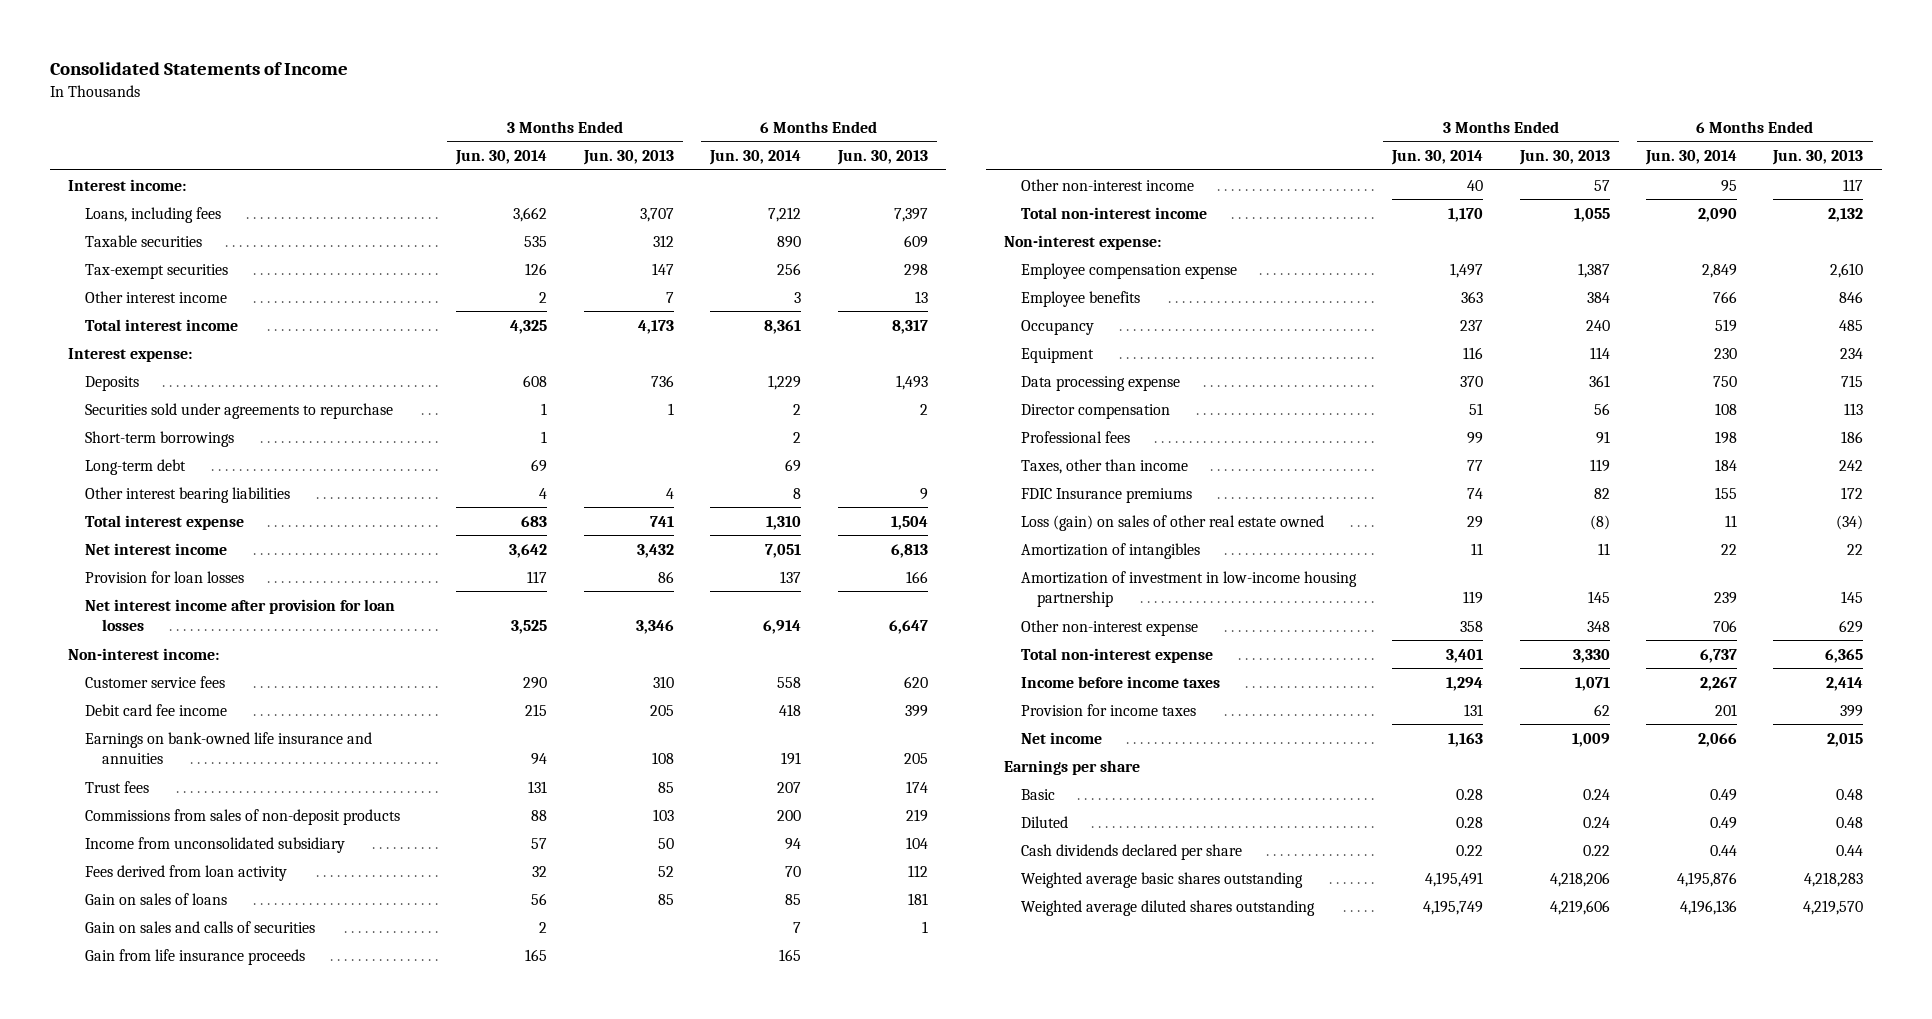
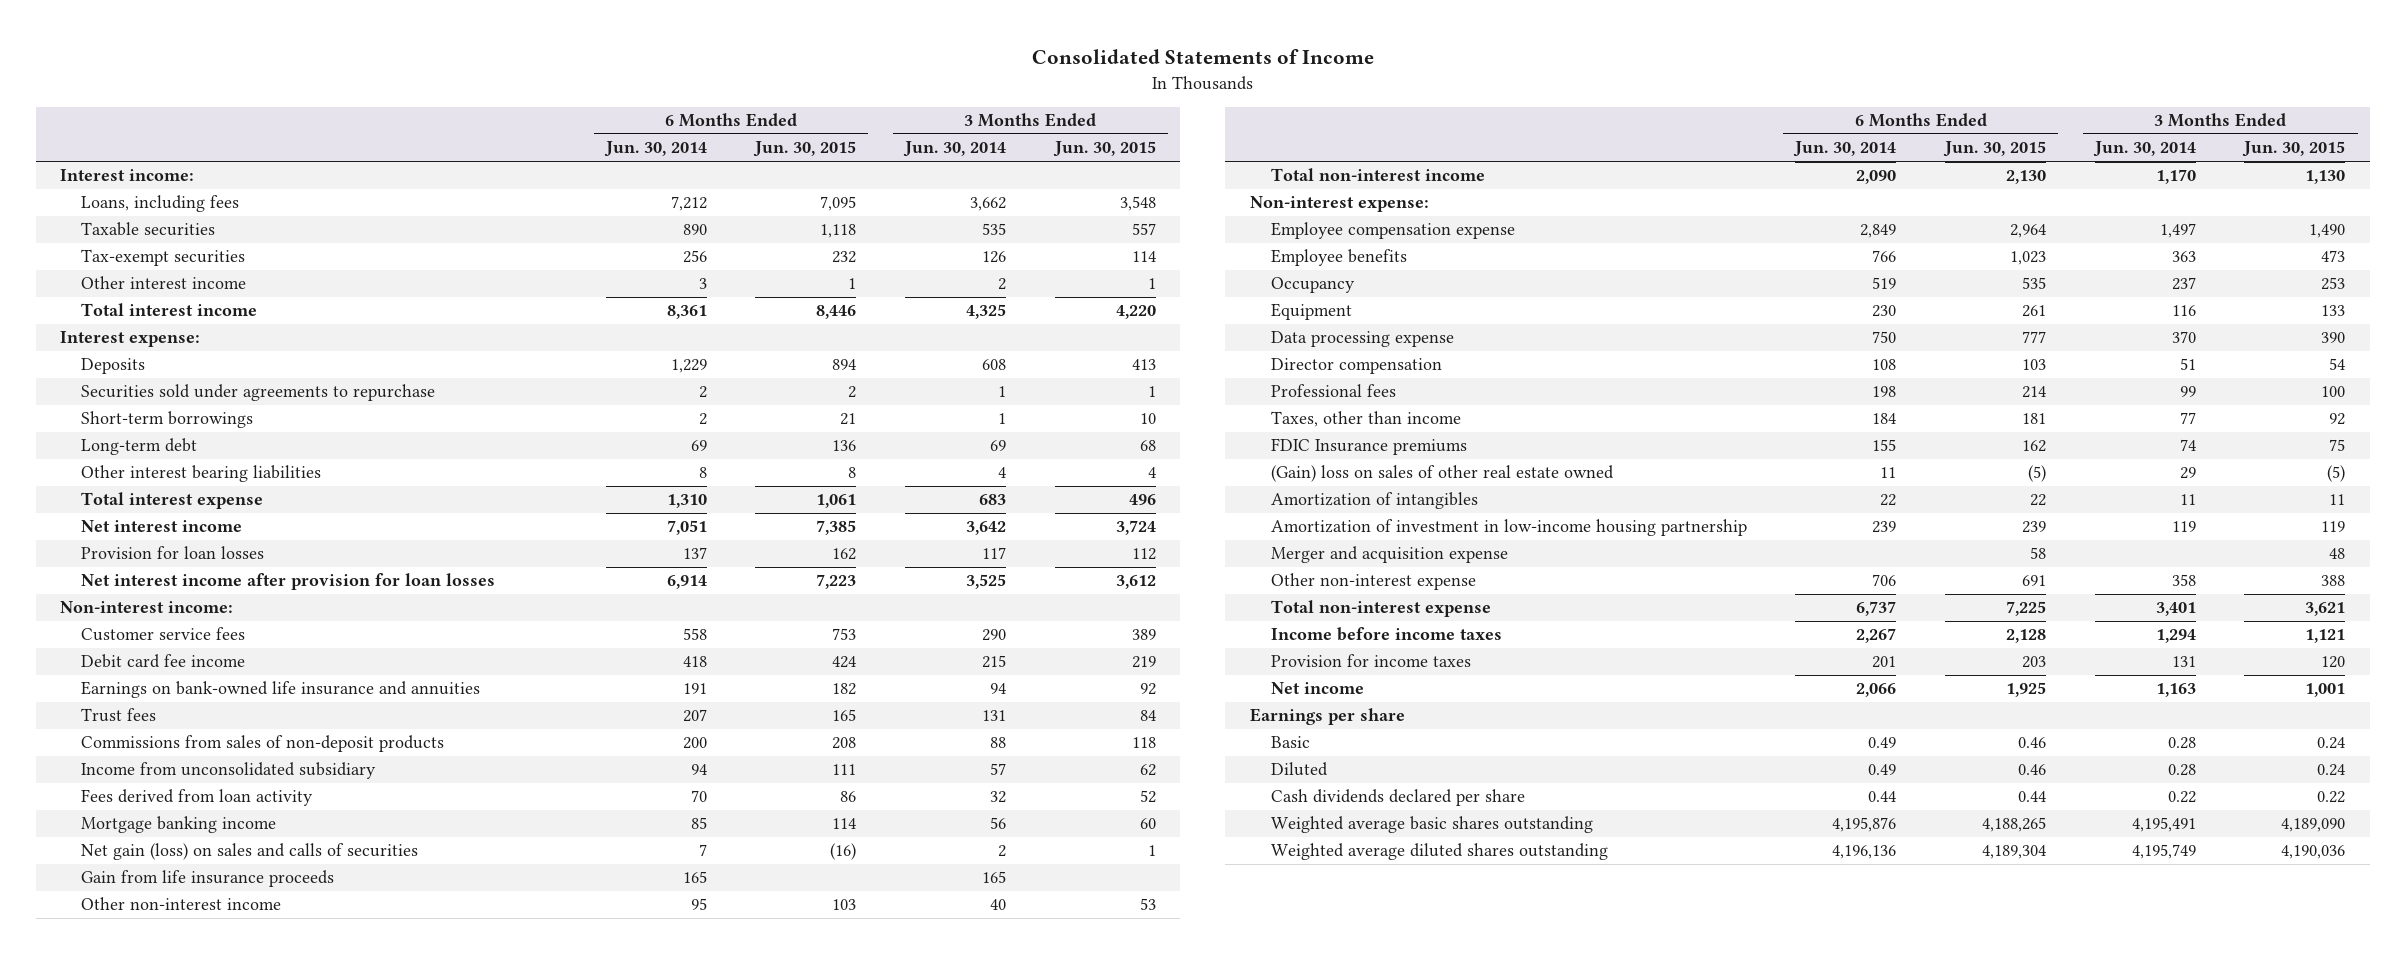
[582,150,674,166] Jun. 30, 2013 -> none
[836,150,928,166] Jun. 30, 2013 -> none
none -> [753,141,857,158] Jun. 30, 2015
none -> [1052,141,1156,158] Jun. 30, 2015
[85,892,228,905] Gain on sales of loans -> [81,816,277,834] Mortgage banking income
[85,920,316,933] Gain on sales and calls of securities -> [81,843,419,861] Net gain (loss) on sales and calls of securities
[1020,514,1324,531] Loss (gain) on sales of other real estate owned -> [1270,465,1614,483] (Gain) loss on sales of other real estate owned
none -> [1270,546,1508,564] Merger and acquisition expense

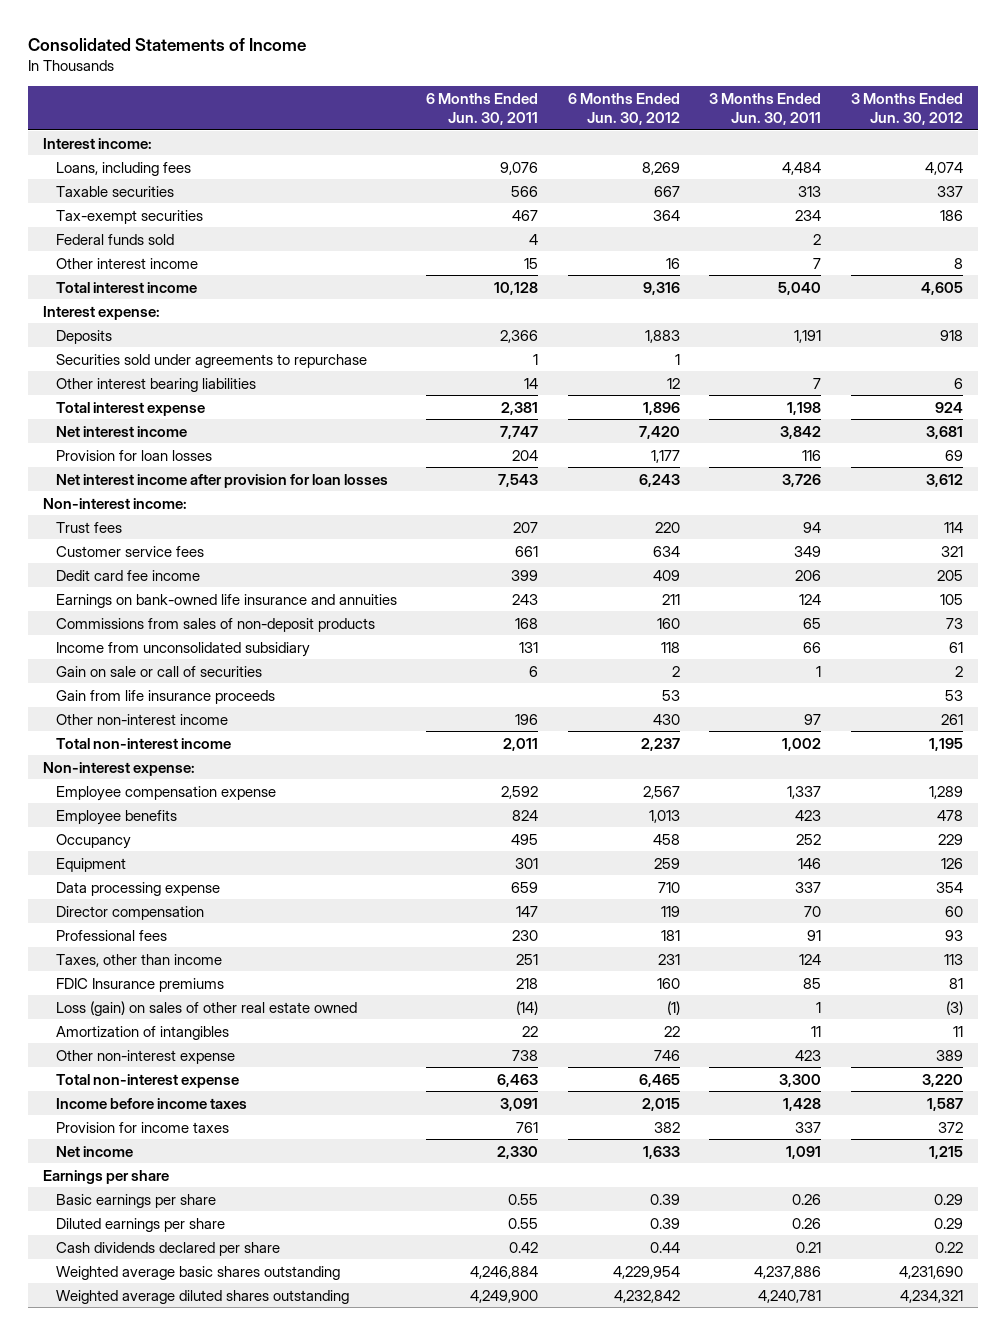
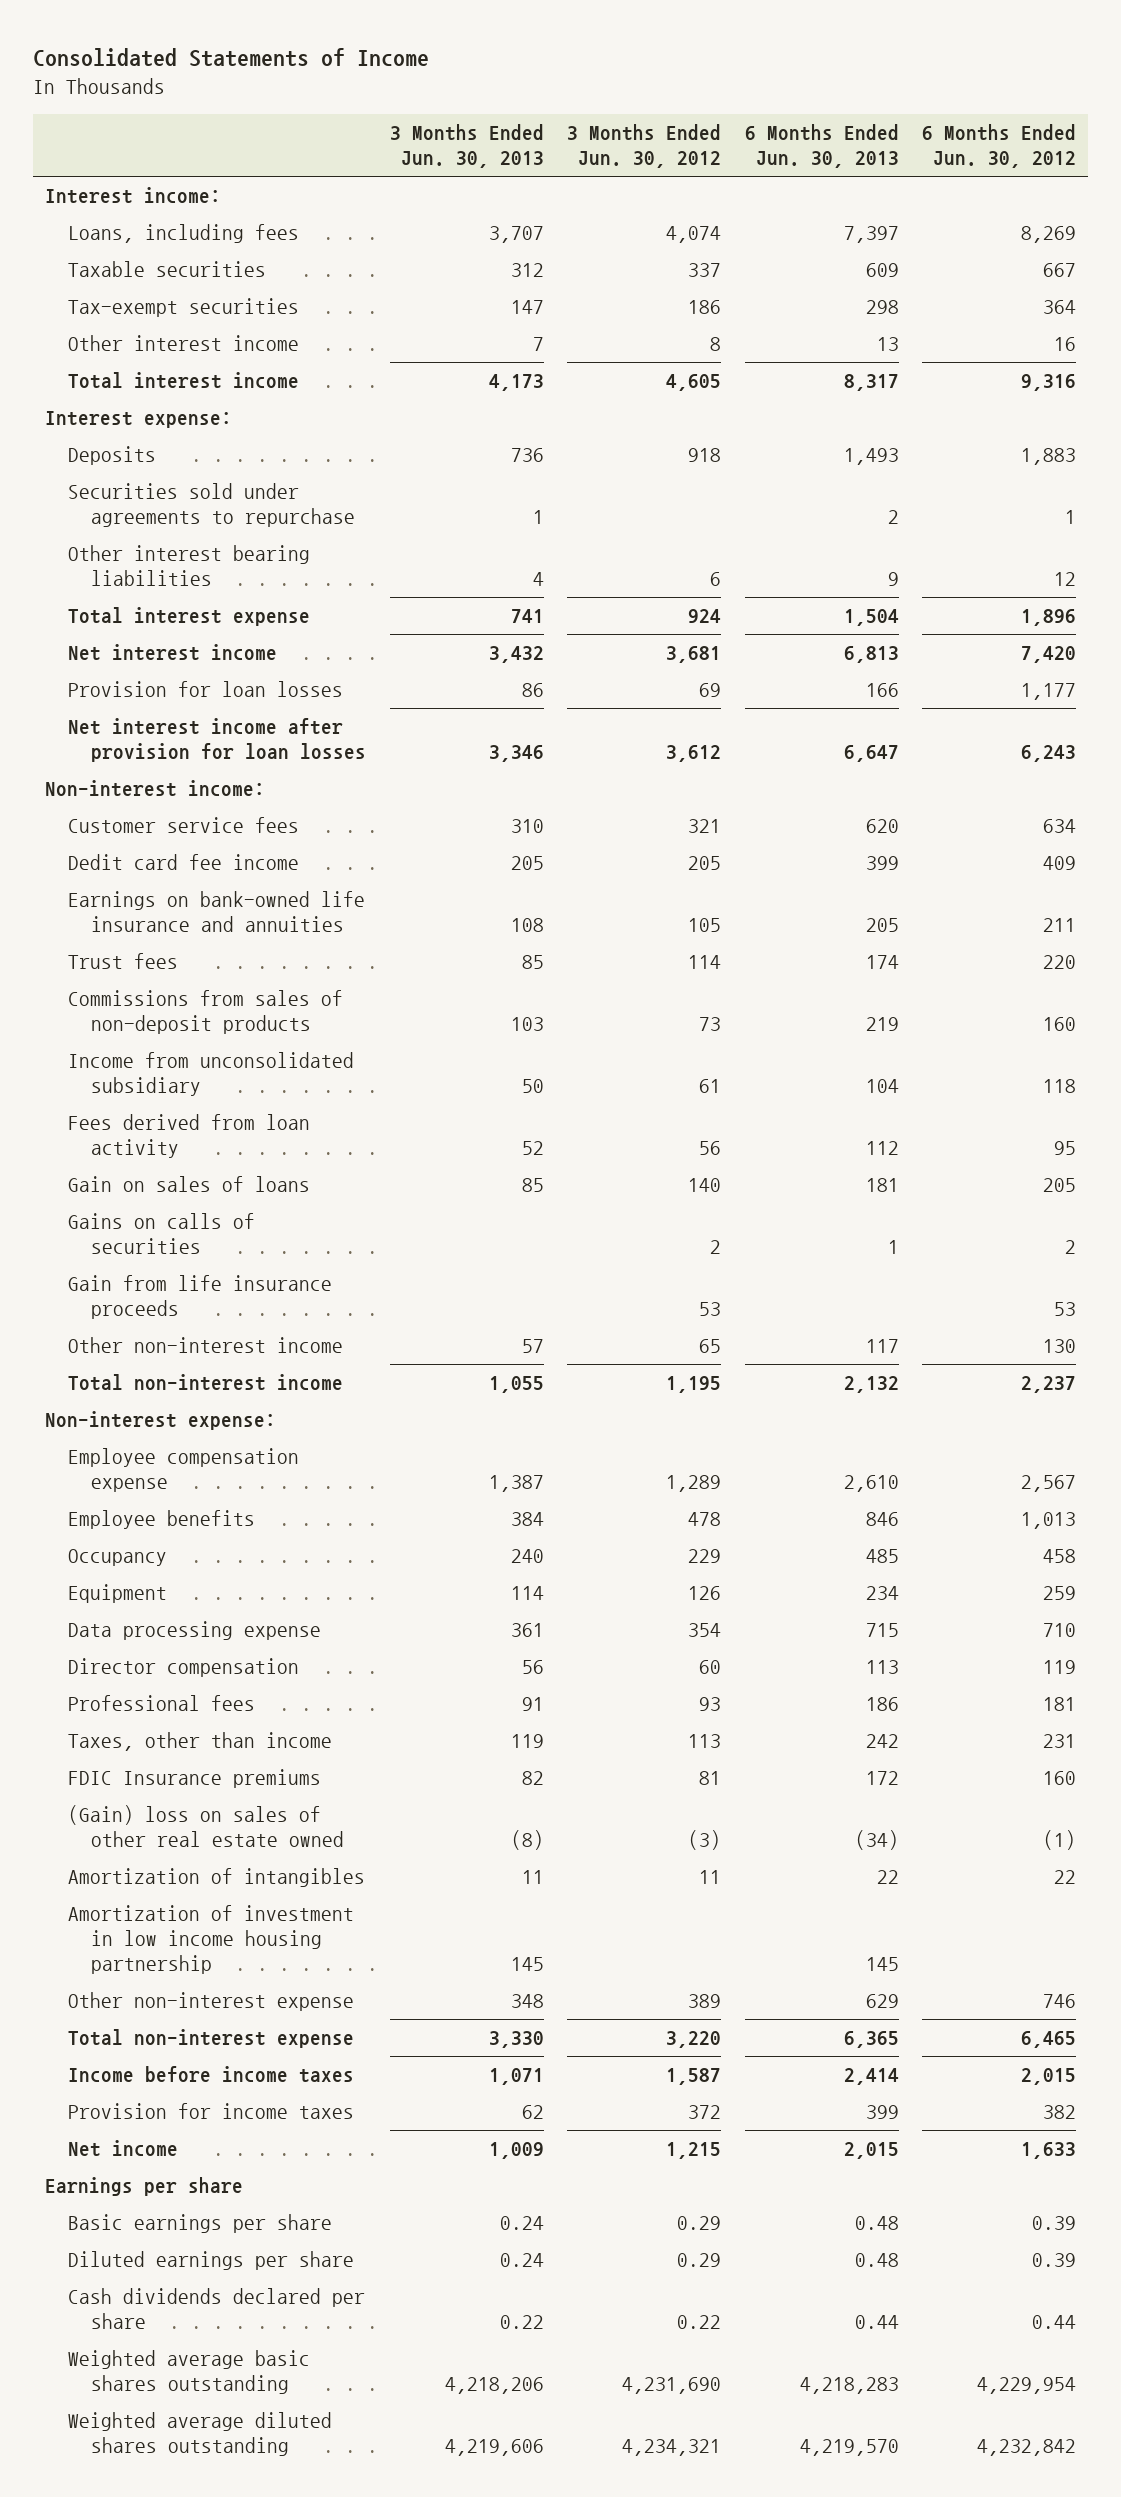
[426,92,539,125] 6 Months Ended Jun. 30, 2011 -> none
[709,92,822,125] 3 Months Ended Jun. 30, 2011 -> none
none -> [389,124,544,169] 3 Months Ended Jun. 30, 2013
none -> [744,124,899,169] 6 Months Ended Jun. 30, 2013
[55,233,174,245] Federal funds sold -> none
[55,521,122,533] Trust fees -> [68,953,179,970] Trust fees
none -> [68,1114,311,1159] Fees derived from loan activity
none -> [68,1176,311,1193] Gain on sales of loans
[55,665,262,677] Gain on sale or call of securities -> [68,1213,256,1255] Gains on calls of securities
[652,713,680,725] 430 -> [1043,1339,1077,1354] 130
[940,713,963,725] 261 -> [699,1339,722,1354] 65
[55,1000,357,1016] Loss (gain) on sales of other real estate owned -> [68,1805,345,1848] (Gain) loss on sales of other real estate owned
none -> [68,1905,355,1975] Amortization of investment in low income housing partnership

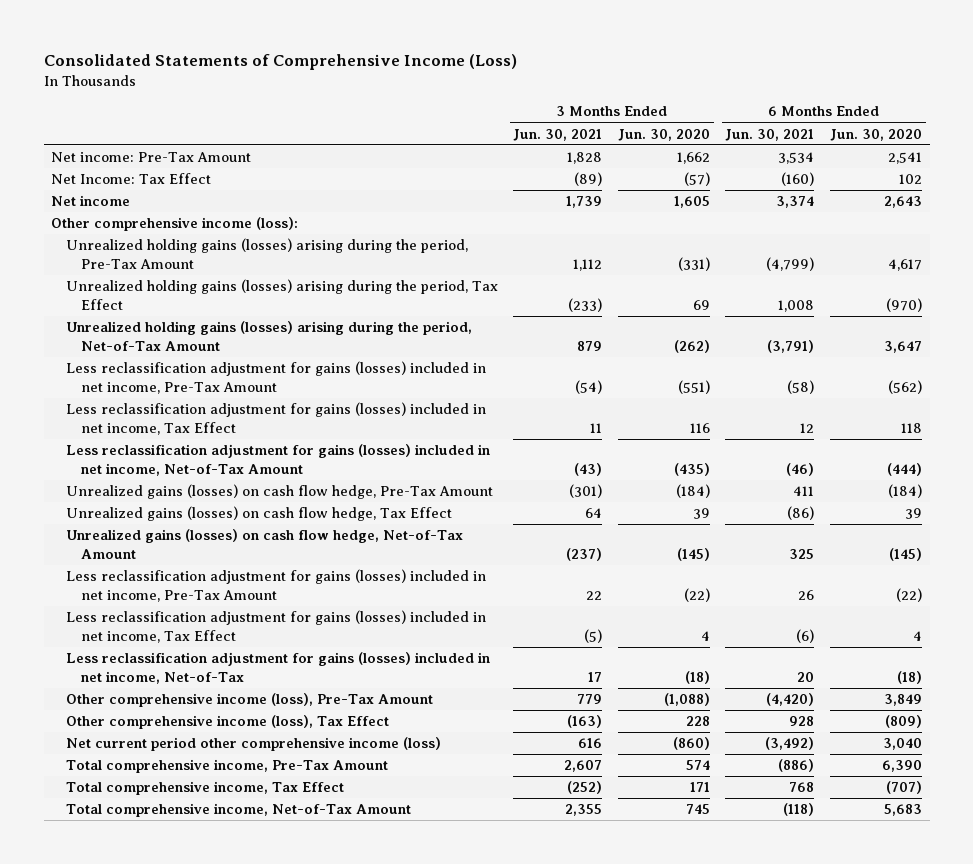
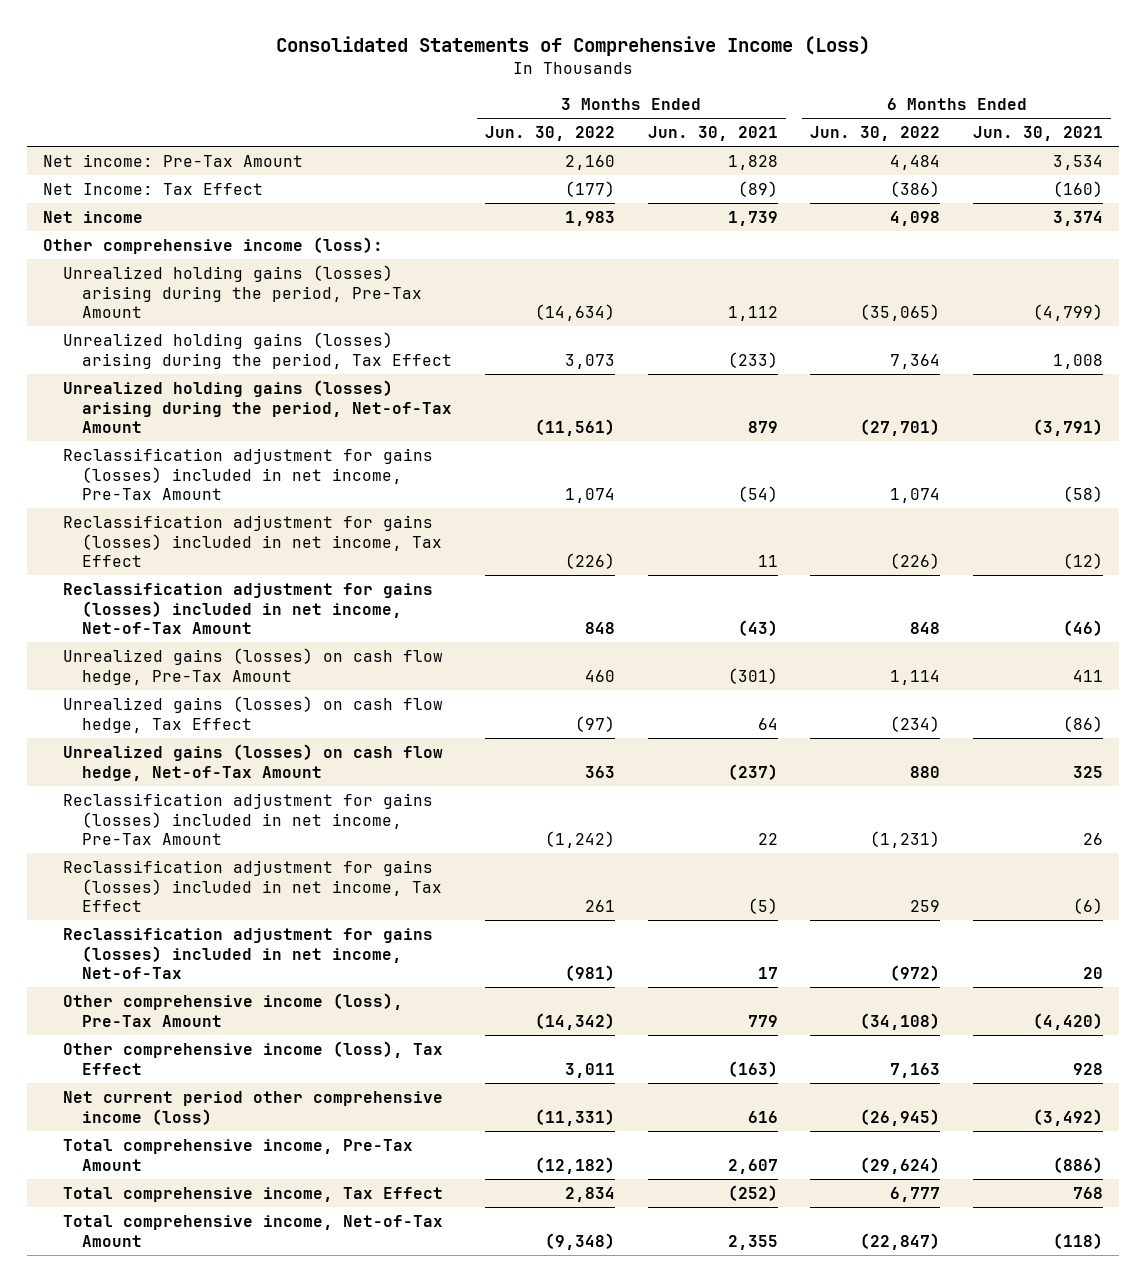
[617,128,710,141] Jun. 30, 2020 -> none
[829,128,922,141] Jun. 30, 2020 -> none
none -> [484,125,615,141] Jun. 30, 2022
none -> [810,125,941,141] Jun. 30, 2022
[65,361,486,394] Less reclassification adjustment for gains (losses) included in net income, Pre-Tax Amount -> [62,447,433,501] Reclassification adjustment for gains (losses) included in net income, Pre-Tax Amount
[65,402,486,435] Less reclassification adjustment for gains (losses) included in net income, Tax Effect -> [62,514,443,568] Reclassification adjustment for gains (losses) included in net income, Tax Effect
[800,422,815,433] 12 -> [1062,553,1103,570] (12)
[65,444,490,476] Less reclassification adjustment for gains (losses) included in net income, Net-of-Tax Amount -> [62,582,433,635] Reclassification adjustment for gains (losses) included in net income, Net-of-Tax Amount
[65,569,486,602] Less reclassification adjustment for gains (losses) included in net income, Pre-Tax Amount -> [62,792,433,846] Reclassification adjustment for gains (losses) included in net income, Pre-Tax Amount
[65,610,486,643] Less reclassification adjustment for gains (losses) included in net income, Tax Effect -> [62,859,443,913] Reclassification adjustment for gains (losses) included in net income, Tax Effect
[65,652,490,684] Less reclassification adjustment for gains (losses) included in net income, Net-of-Tax -> [62,927,433,980] Reclassification adjustment for gains (losses) included in net income, Net-of-Tax

